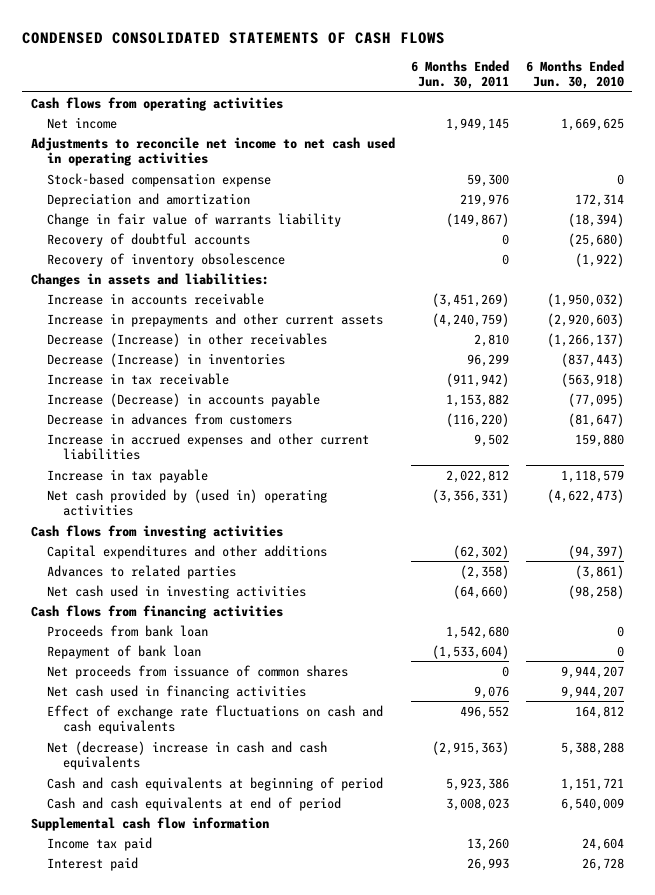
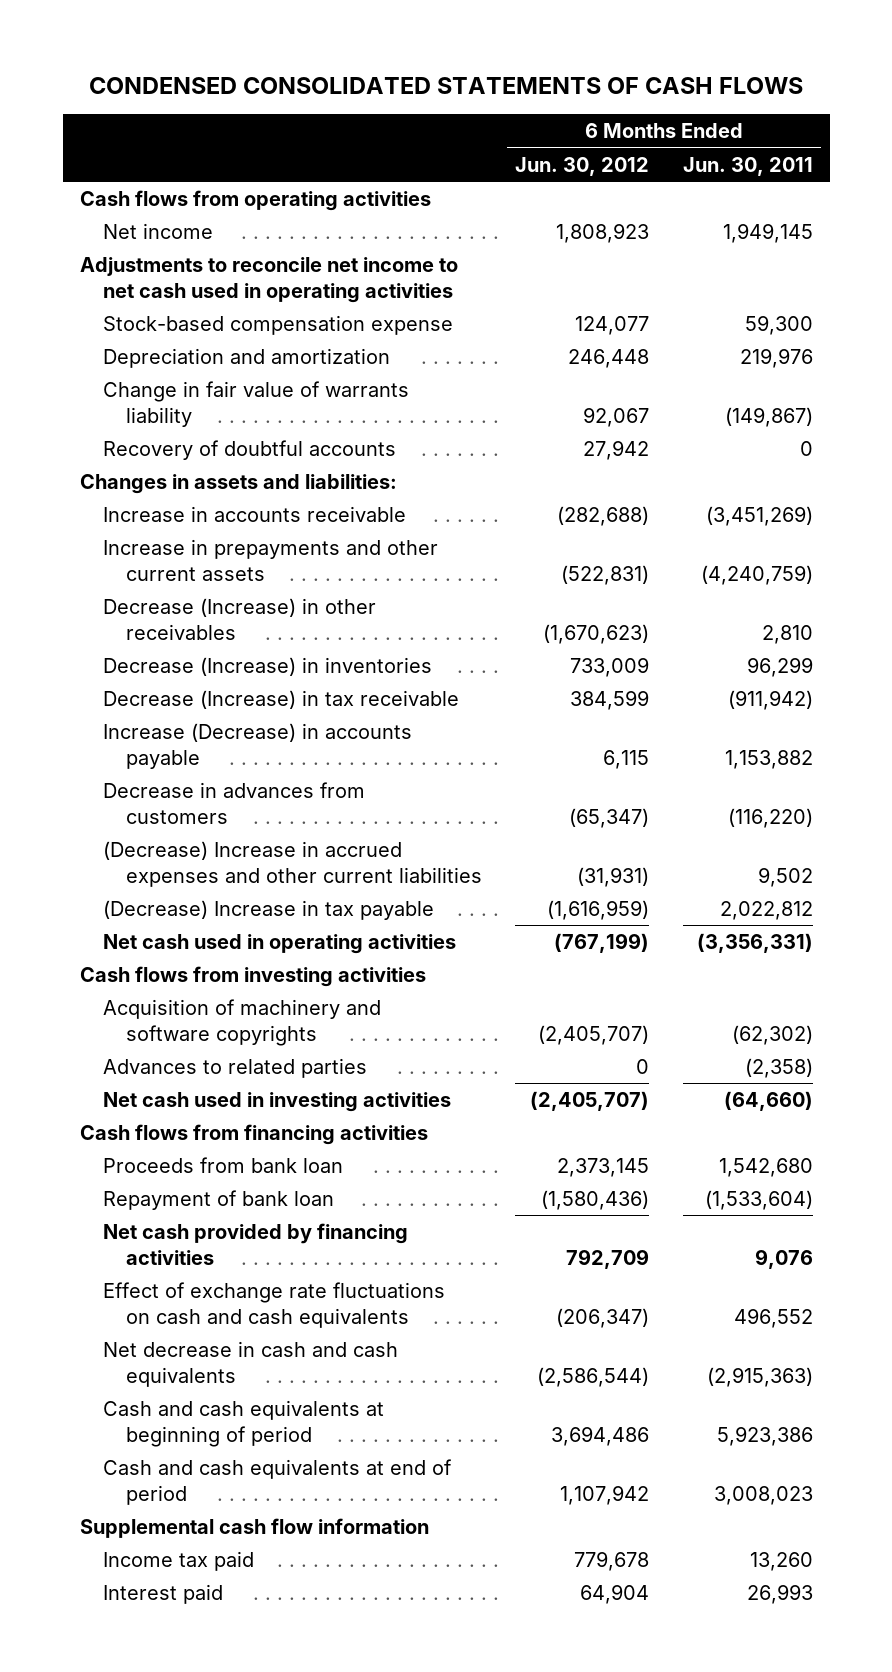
[526,59,625,90] 6 Months Ended Jun. 30, 2010 -> none
none -> [515,156,650,176] Jun. 30, 2012
[46,252,285,267] Recovery of inventory obsolescence -> none
[46,372,229,385] Increase in tax receivable -> [102,690,459,710] Decrease (Increase) in tax receivable
[46,432,369,461] Increase in accrued expenses and other current liabilities -> [102,841,482,887] (Decrease) Increase in accrued expenses and other current liabilities
[46,468,208,483] Increase in tax payable -> [102,900,434,921] (Decrease) Increase in tax payable
[46,488,327,517] Net cash provided by (used in) operating activities -> [102,934,456,955] Net cash used in operating activities
[46,544,327,559] Capital expenditures and other additions -> [102,999,381,1046] Acquisition of machinery and software copyrights
[46,664,348,679] Net proceeds from issuance of common shares -> none
[46,684,306,699] Net cash used in financing activities -> [102,1223,408,1265] Net cash provided by financing activities
[46,740,327,771] Net (decrease) increase in cash and cash equivalents -> [102,1341,398,1387] Net decrease in cash and cash equivalents

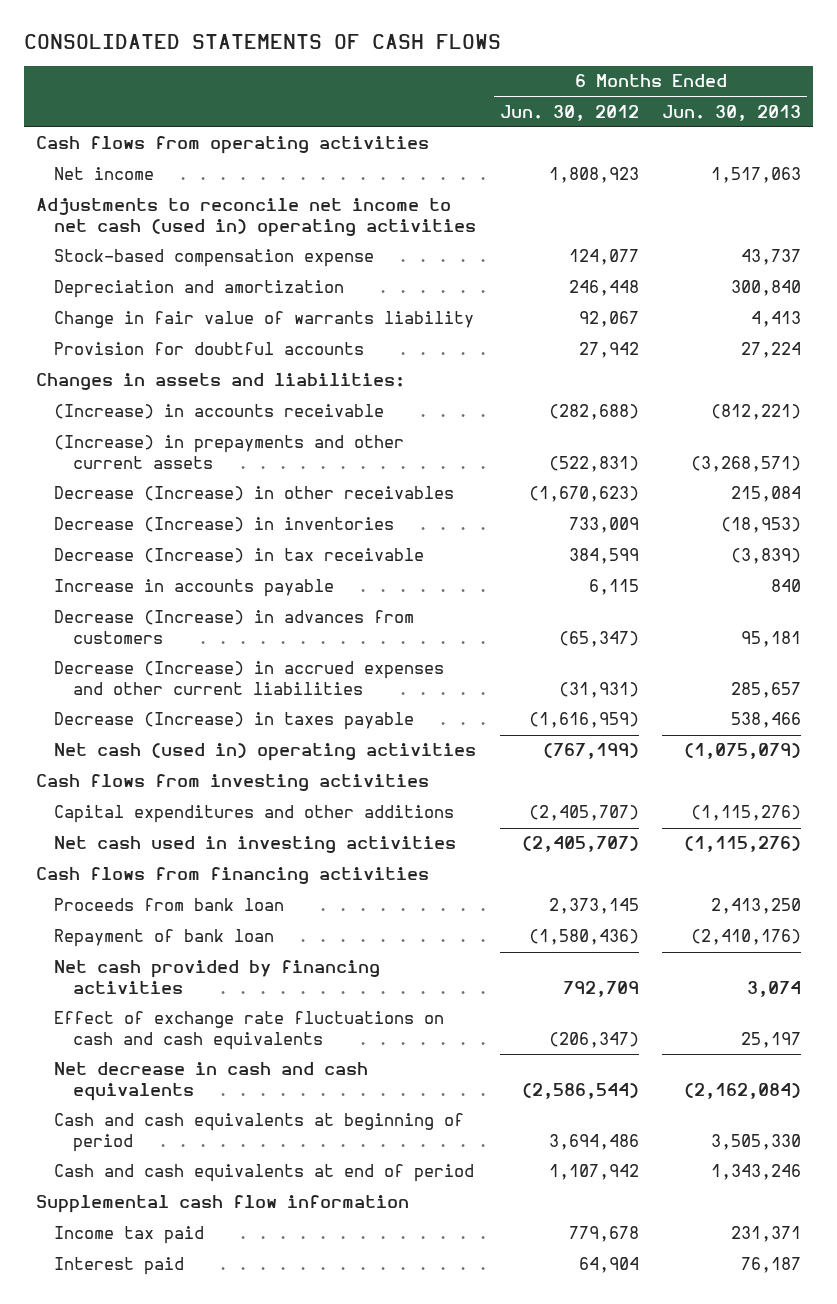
[89,77,804,95] CONDENSED CONSOLIDATED STATEMENTS OF CASH FLOWS -> [24,34,502,50] CONSOLIDATED STATEMENTS OF CASH FLOWS
[682,156,813,176] Jun. 30, 2011 -> none
none -> [662,104,802,121] Jun. 30, 2013
[79,257,458,303] Adjustments to reconcile net income to net cash used in operating activities -> [35,198,477,238] Adjustments to reconcile net income to net cash (used in) operating activities
[102,440,396,461] Recovery of doubtful accounts -> [54,342,365,356] Provision for doubtful accounts
[102,506,406,523] Increase in accounts receivable -> [54,404,385,420] (Increase) in accounts receivable
[102,539,438,581] Increase in prepayments and other current assets -> [54,435,405,470] (Increase) in prepayments and other current assets
[102,723,412,769] Increase (Decrease) in accounts payable -> [54,579,335,598] Increase in accounts payable
[102,782,365,824] Decrease in advances from customers -> [54,610,415,645] Decrease (Increase) in advances from customers
[102,841,482,887] (Decrease) Increase in accrued expenses and other current liabilities -> [54,661,445,696] Decrease (Increase) in accrued expenses and other current liabilities
[102,900,434,921] (Decrease) Increase in tax payable -> [54,712,415,731] Decrease (Increase) in taxes payable
[102,934,456,955] Net cash used in operating activities -> [54,743,477,762] Net cash (used in) operating activities
[102,1058,367,1079] Advances to related parties -> none
[102,999,381,1046] Acquisition of machinery and software copyrights -> [54,805,455,824] Capital expenditures and other additions

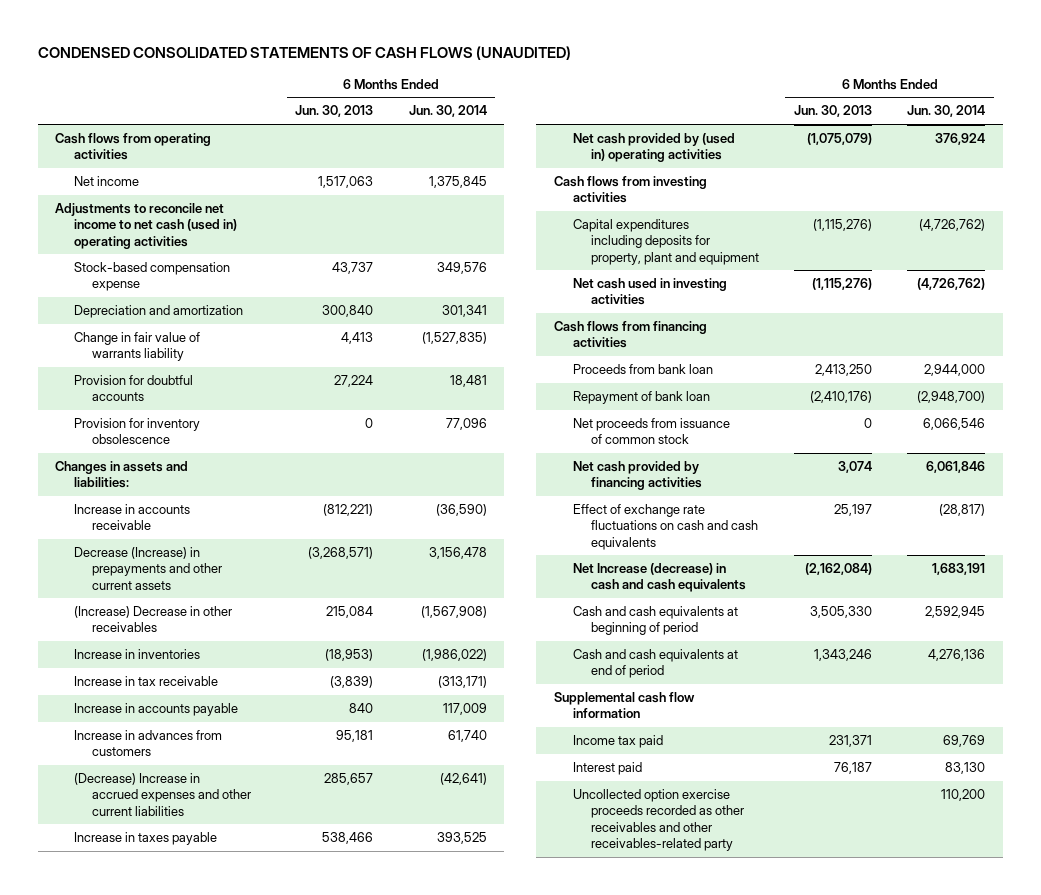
[24,34,502,50] CONSOLIDATED STATEMENTS OF CASH FLOWS -> [37,46,571,61] CONDENSED CONSOLIDATED STATEMENTS OF CASH FLOWS (UNAUDITED)
[499,104,639,121] Jun. 30, 2012 -> none
none -> [408,105,487,118] Jun. 30, 2014
none -> [73,417,200,445] Provision for inventory obsolescence
[54,404,385,420] (Increase) in accounts receivable -> [73,503,190,531] Increase in accounts receivable
[54,435,405,470] (Increase) in prepayments and other current assets -> [73,546,223,590] Decrease (Increase) in prepayments and other current assets
[54,486,455,502] Decrease (Increase) in other receivables -> [73,605,232,633] (Increase) Decrease in other receivables
[54,517,395,533] Decrease (Increase) in inventories -> [73,648,200,659] Increase in inventories
[54,548,425,564] Decrease (Increase) in tax receivable -> [73,675,218,686] Increase in tax receivable
[54,610,415,645] Decrease (Increase) in advances from customers -> [73,729,222,757] Increase in advances from customers
[54,661,445,696] Decrease (Increase) in accrued expenses and other current liabilities -> [73,772,252,816] (Decrease) Increase in accrued expenses and other current liabilities
[54,712,415,731] Decrease (Increase) in taxes payable -> [73,831,217,845] Increase in taxes payable
[54,743,477,762] Net cash (used in) operating activities -> [572,132,735,163] Net cash provided by (used in) operating activities
[54,805,455,824] Capital expenditures and other additions -> [572,218,759,265] Capital expenditures including deposits for property, plant and equipment
none -> [572,417,730,445] Net proceeds from issuance of common stock
[54,1062,369,1102] Net decrease in cash and cash equivalents -> [572,562,746,593] Net Increase (decrease) in cash and cash equivalents
none -> [572,788,744,852] Uncollected option exercise proceeds recorded as other receivables and other receivables-related party

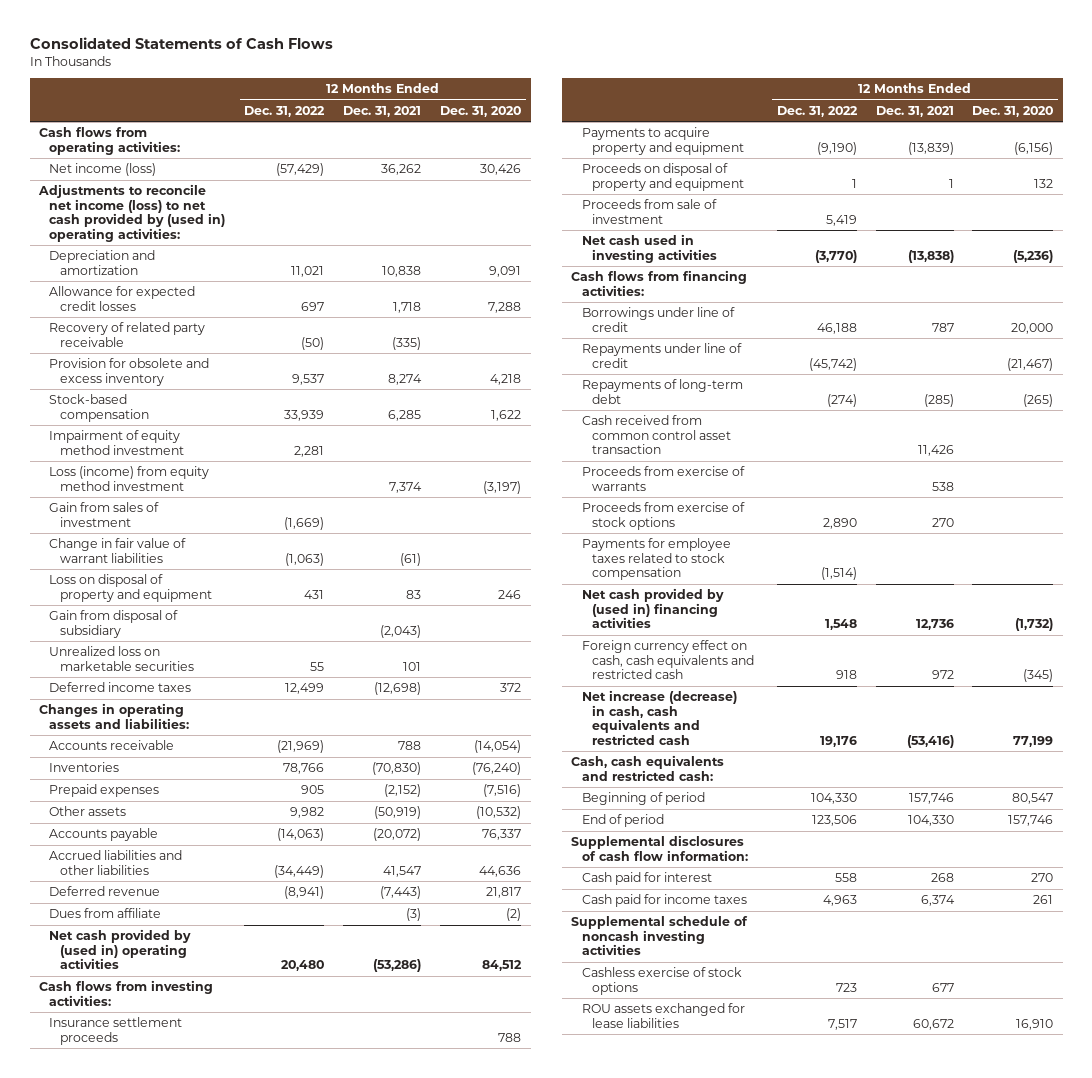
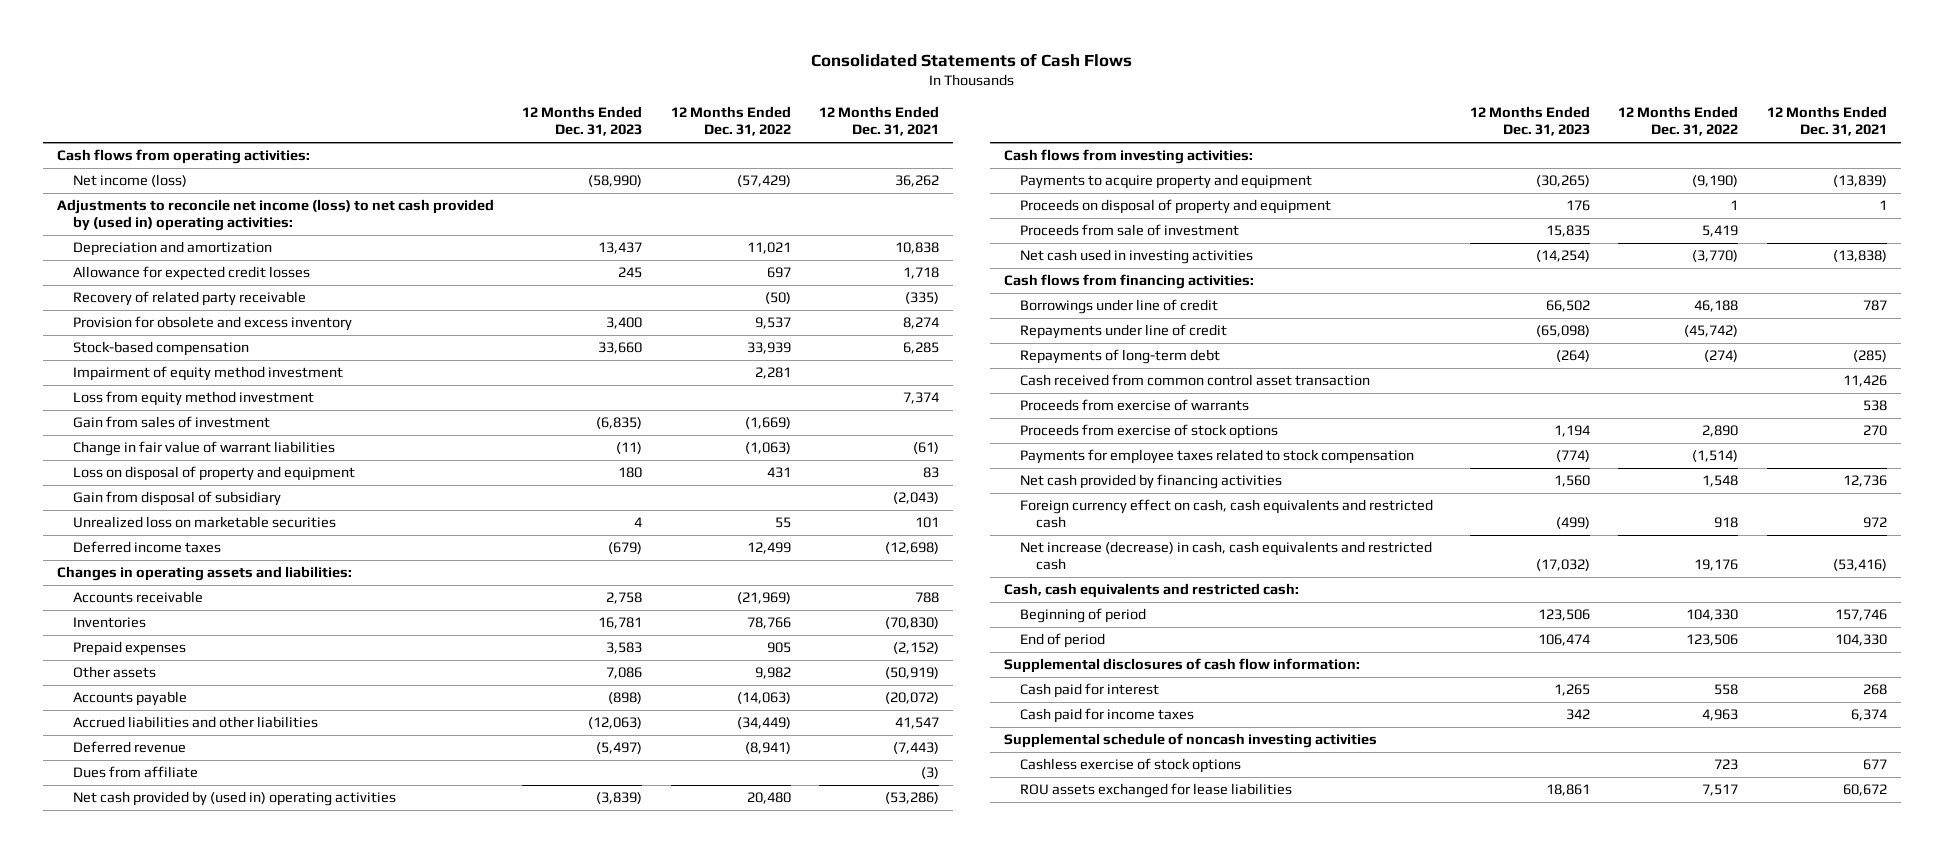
[440,105,522,117] Dec. 31, 2020 -> none
none -> [522,106,643,137] 12 Months Ended Dec. 31, 2023
[49,466,210,491] Loss (income) from equity method investment -> [72,391,314,407] Loss from equity method investment
[49,1017,183,1045] Insurance settlement proceeds -> none
[581,588,724,629] Net cash provided by (used in) financing activities -> [1019,474,1282,490] Net cash provided by financing activities

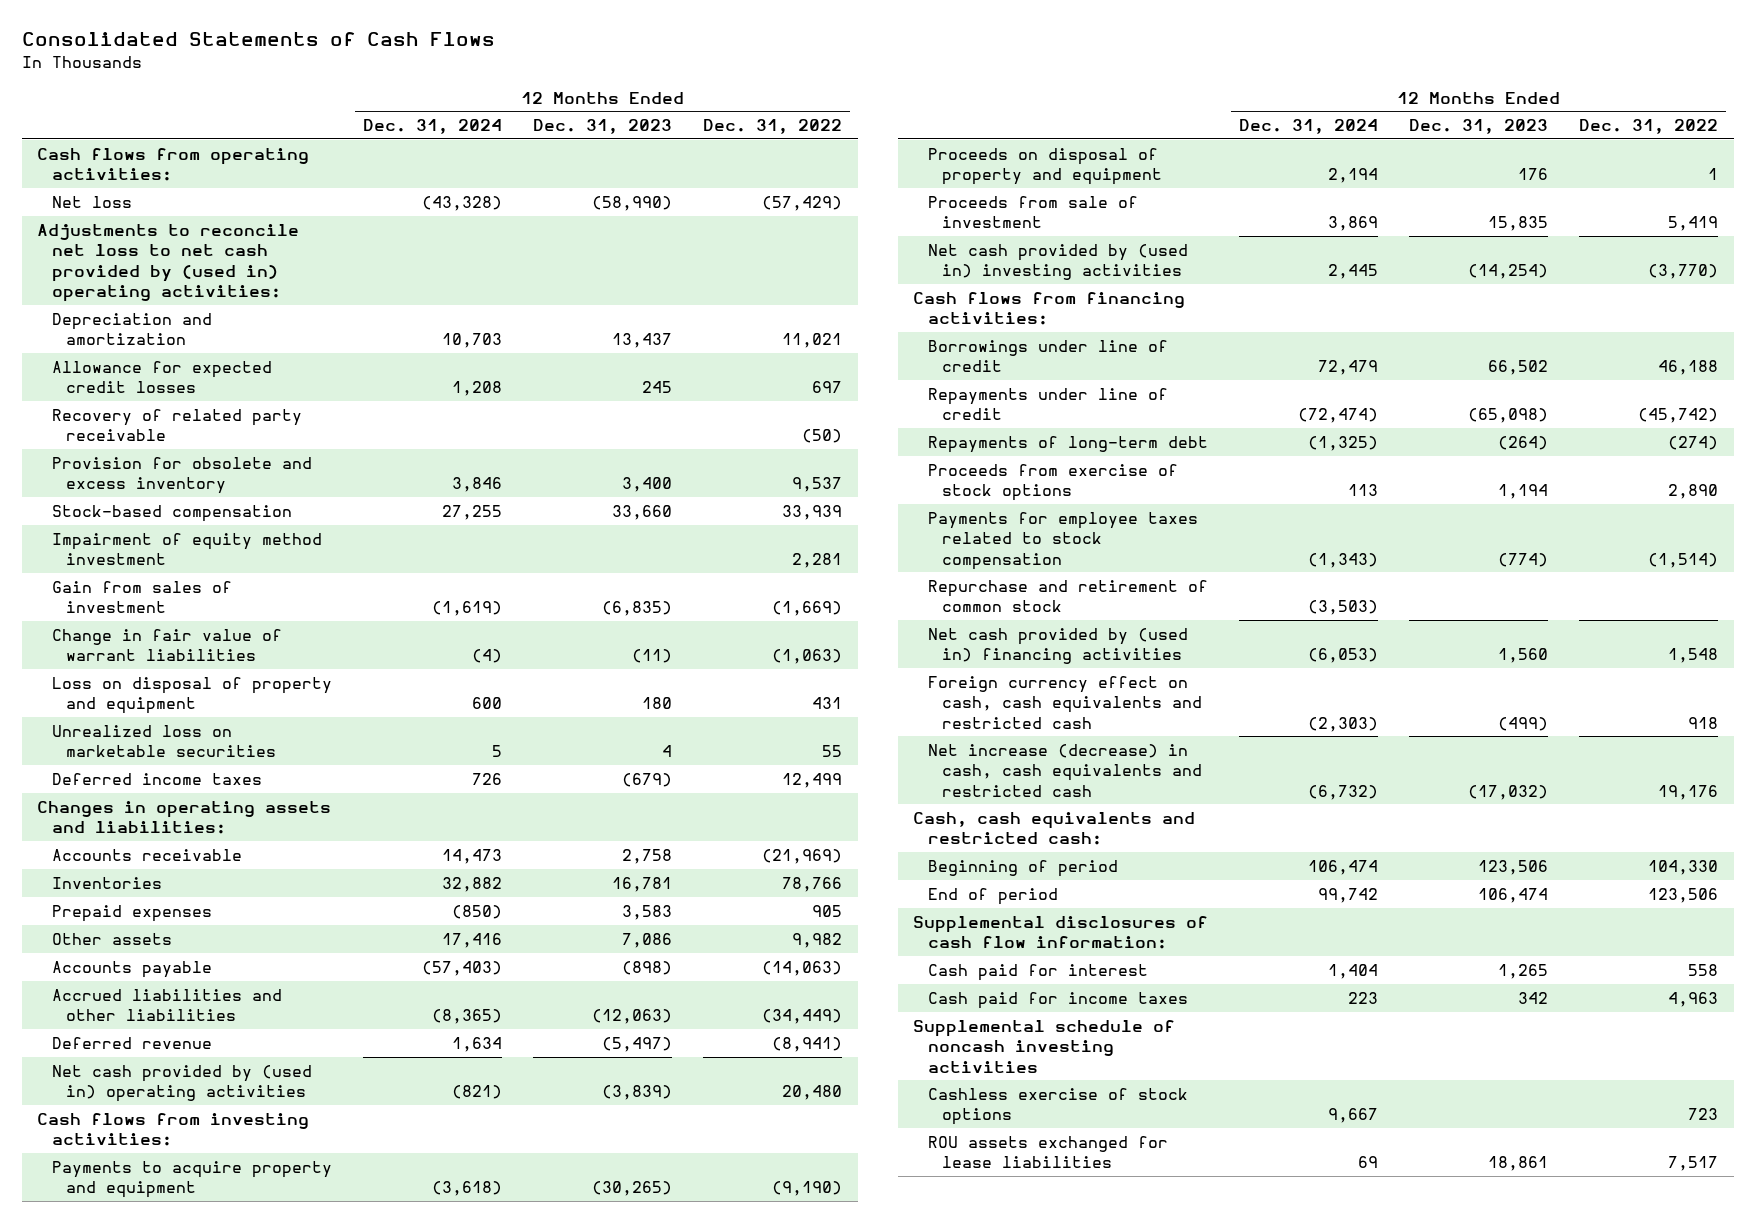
[819,106,940,137] 12 Months Ended Dec. 31, 2021 -> none
none -> [363,119,503,135] Dec. 31, 2024
[72,174,187,188] Net income (loss) -> [51,195,132,208] Net loss
[57,199,495,232] Adjustments to reconcile net income (loss) to net cash provided by (used in) operating activities: -> [37,223,300,303] Adjustments to reconcile net loss to net cash provided by (used in) operating activities:
[72,391,314,407] Loss from equity method investment -> none
[72,491,281,507] Gain from disposal of subsidiary -> none
[72,766,198,779] Dues from affiliate -> none
[1019,249,1253,265] Net cash used in investing activities -> [927,243,1188,281] Net cash provided by (used in) investing activities
[1019,374,1370,387] Cash received from common control asset transaction -> none
[1019,399,1249,412] Proceeds from exercise of warrants -> none
none -> [927,579,1208,613] Repurchase and retirement of common stock
[1019,474,1282,490] Net cash provided by financing activities -> [927,627,1188,665] Net cash provided by (used in) financing activities

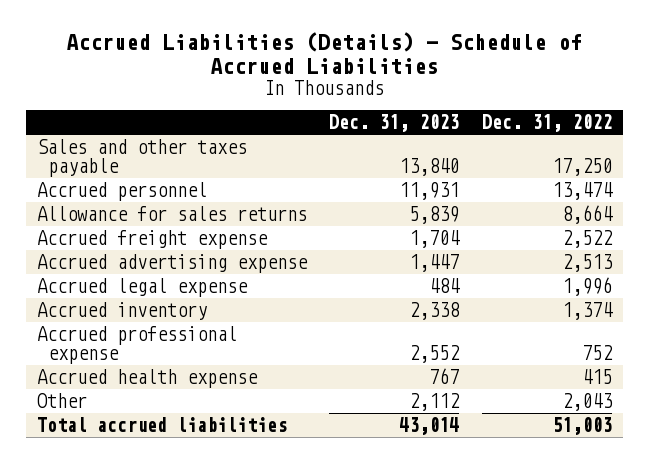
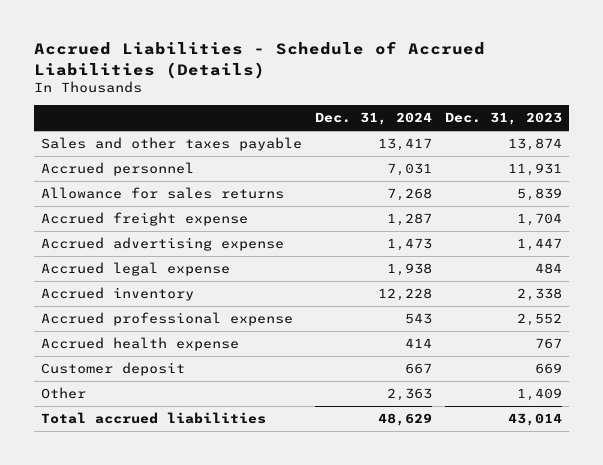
[66,31,583,74] Accrued Liabilities (Details) - Schedule of Accrued Liabilities -> [34,41,486,79] Accrued Liabilities - Schedule of Accrued Liabilities (Details)
[481,114,612,133] Dec. 31, 2022 -> none
none -> [315,112,433,126] Dec. 31, 2024
[399,157,460,176] 13,840 -> [508,138,563,152] 13,874
none -> [40,362,185,377] Customer deposit
[409,393,461,412] 2,112 -> [517,388,563,402] 1,409

